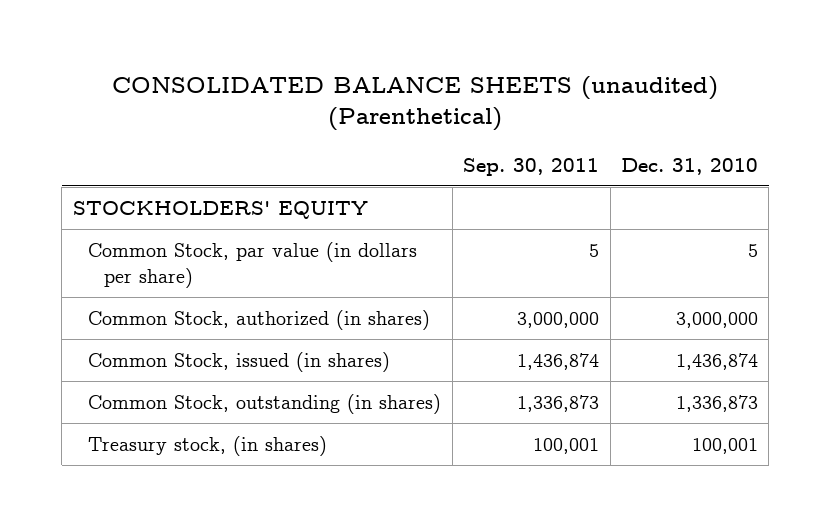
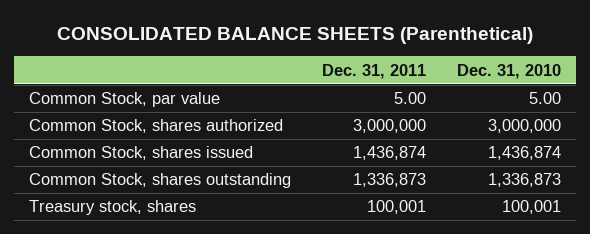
[112,75,719,132] CONSOLIDATED BALANCE SHEETS (unaudited) (Parenthetical) -> [57,26,534,44] CONSOLIDATED BALANCE SHEETS (Parenthetical)
[463,157,600,176] Sep. 30, 2011 -> none
none -> [322,63,427,79] Dec. 31, 2011
[72,200,368,219] STOCKHOLDERS' EQUITY -> none
[88,241,418,288] Common Stock, par value (in dollars per share) -> [29,92,221,108] Common Stock, par value
[748,243,759,257] 5 -> [528,92,561,105] 5.00
[88,309,431,330] Common Stock, authorized (in shares) -> [29,119,284,134] Common Stock, shares authorized
[88,351,391,372] Common Stock, issued (in shares) -> [29,146,254,161] Common Stock, shares issued
[88,393,442,414] Common Stock, outstanding (in shares) -> [29,173,292,189] Common Stock, shares outstanding
[88,435,328,456] Treasury stock, (in shares) -> [29,200,197,216] Treasury stock, shares

